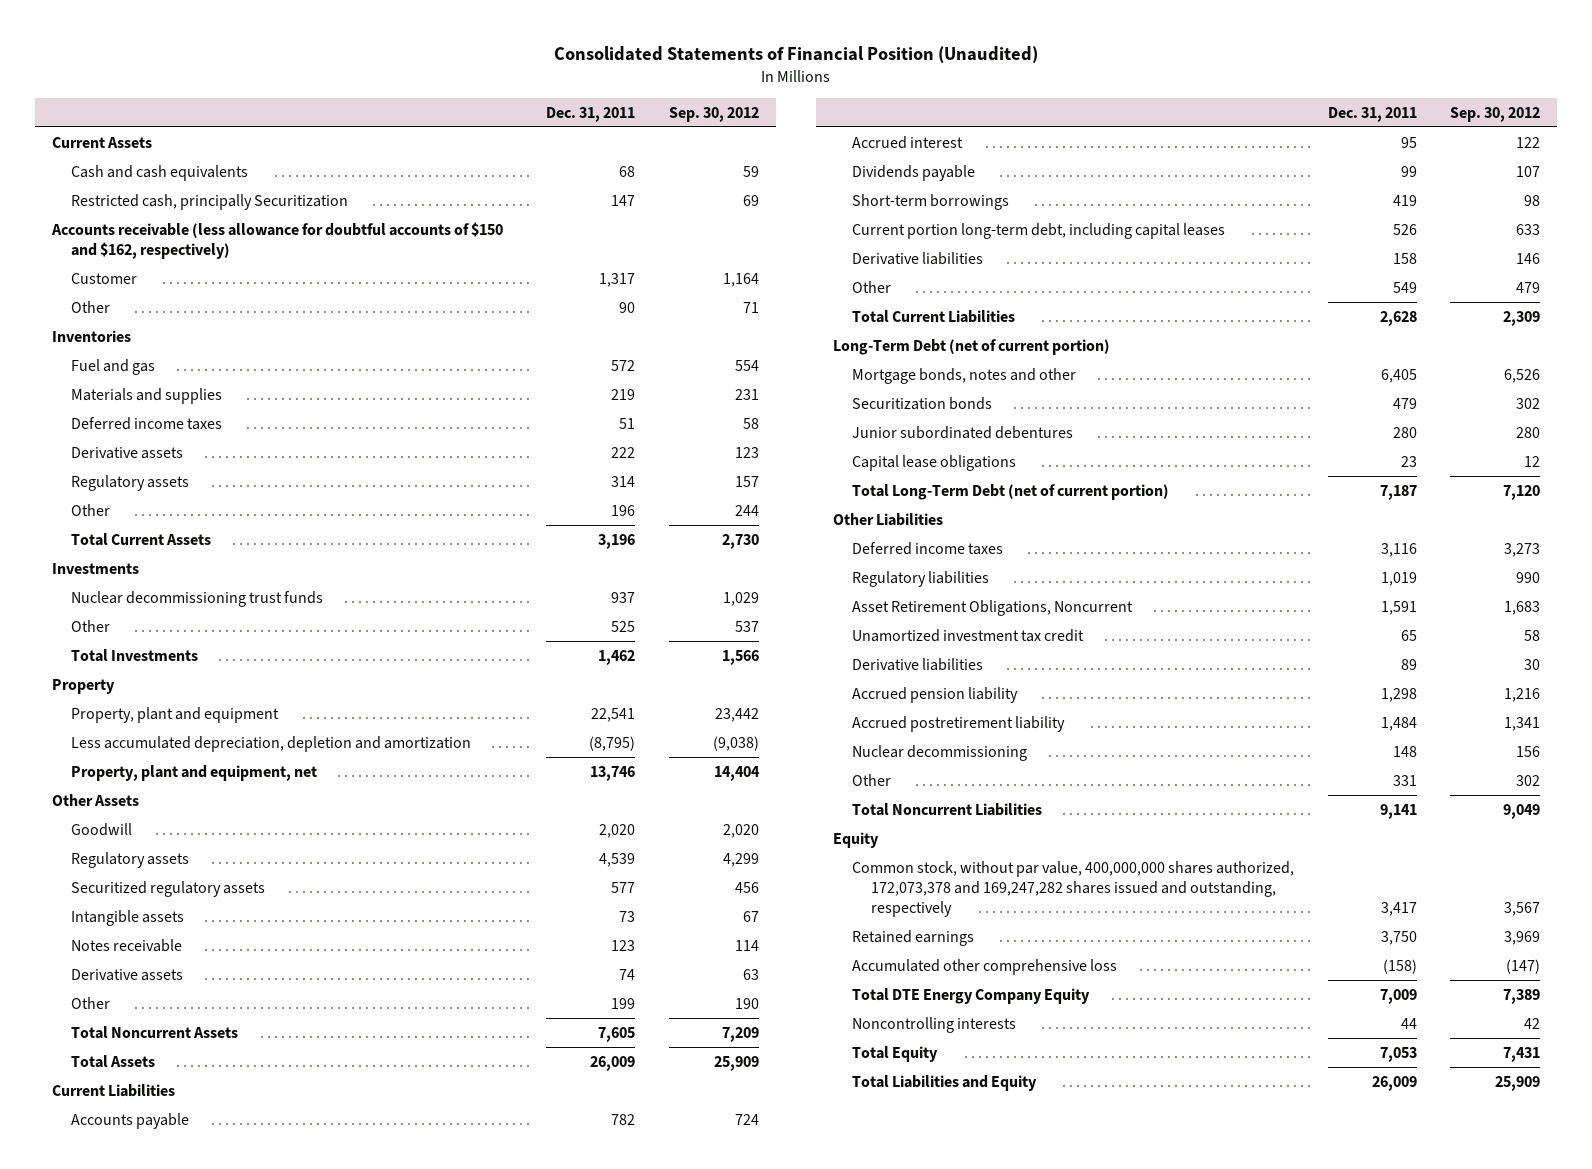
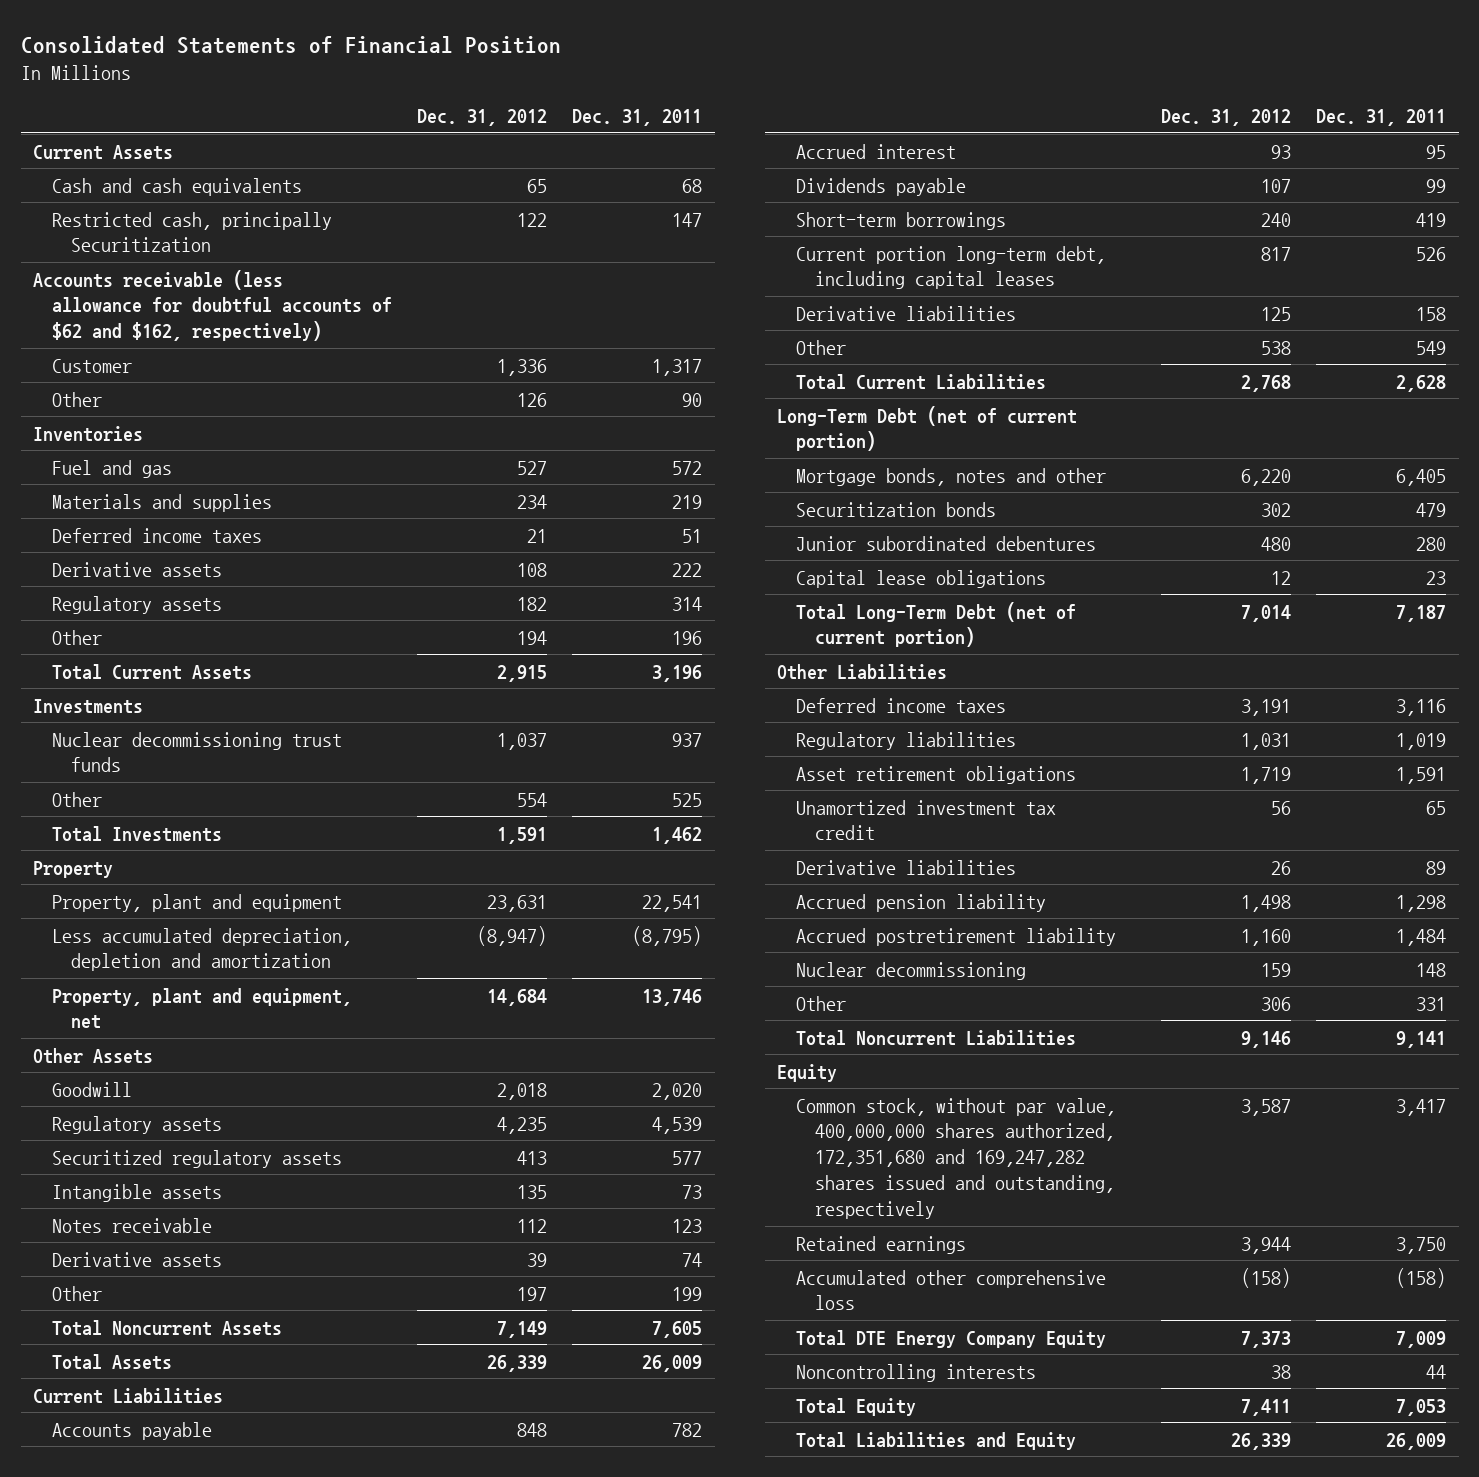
[554,46,1039,64] Consolidated Statements of Financial Position (Unaudited) -> [20,35,561,54] Consolidated Statements of Financial Position
[669,106,760,122] Sep. 30, 2012 -> none
none -> [417,109,548,127] Dec. 31, 2012
[50,221,503,260] Accounts receivable (less allowance for doubtful accounts of $150 and $162, respectively) -> [33,269,393,342] Accounts receivable (less allowance for doubtful accounts of $62 and $162, respectively)
[852,599,1134,616] Asset Retirement Obligations, Noncurrent -> [796,765,1077,784] Asset retirement obligations
[852,860,1295,918] Common stock, without par value, 400,000,000 shares authorized, 172,073,378 and 169,247,282 shares issued and outstanding, respectively -> [796,1097,1117,1220] Common stock, without par value, 400,000,000 shares authorized, 172,351,680 and 169,247,282 shares issued and outstanding, respectively

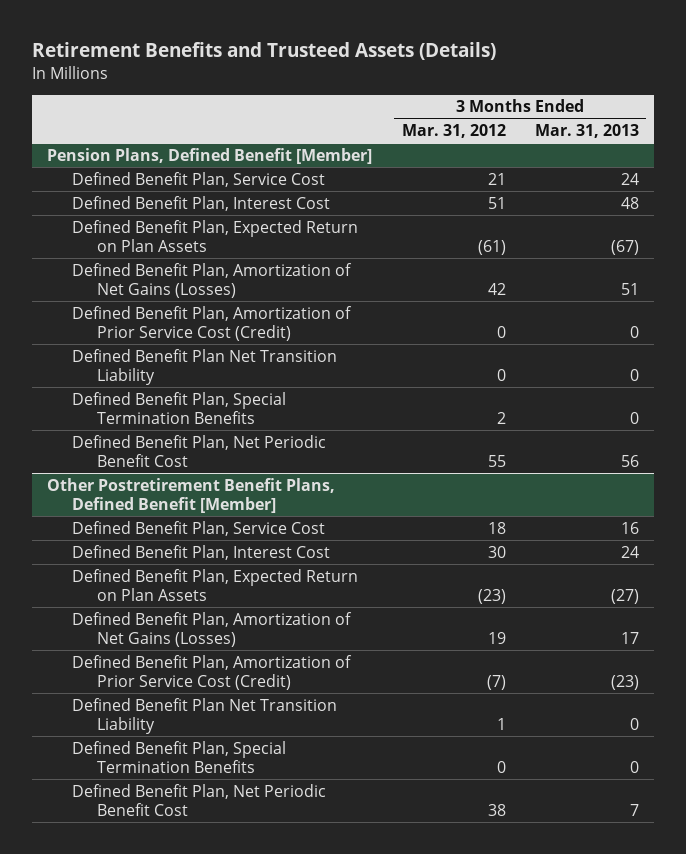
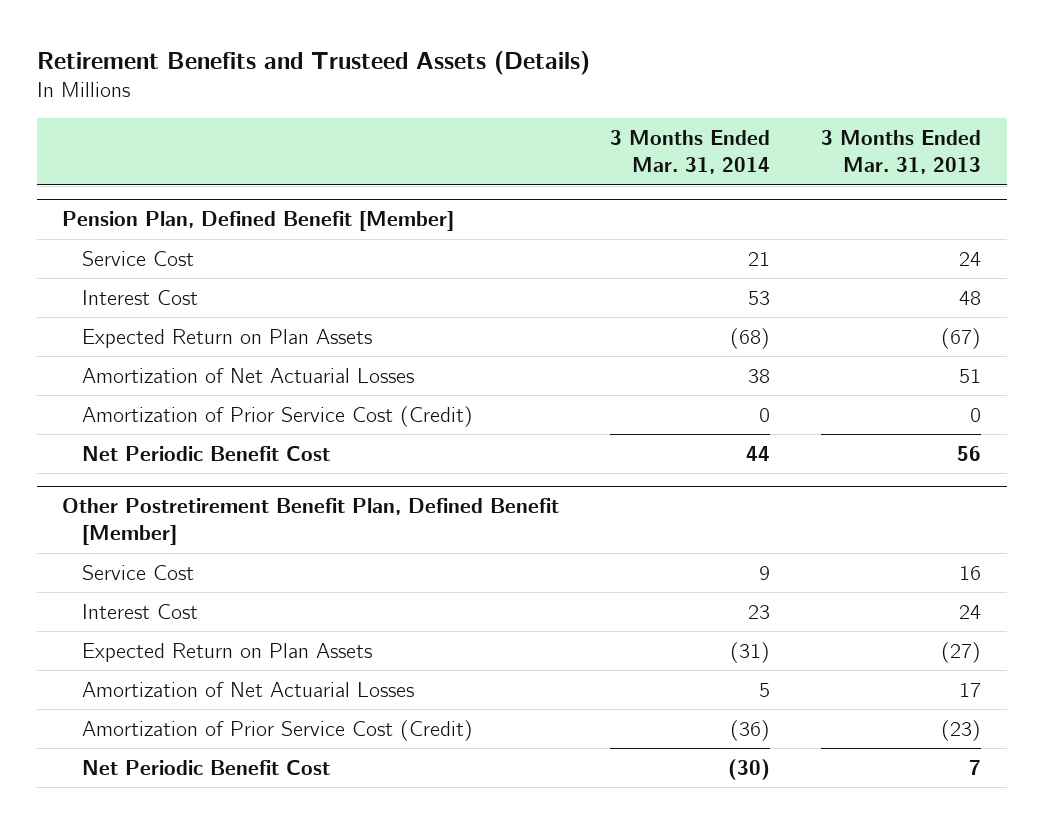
[401,124,506,139] Mar. 31, 2012 -> none
none -> [610,130,771,175] 3 Months Ended Mar. 31, 2014
[72,262,353,299] Defined Benefit Plan, Amortization of Net Gains (Losses) -> none
[72,348,338,386] Defined Benefit Plan Net Transition Liability -> none
[72,391,287,425] Defined Benefit Plan, Special Termination Benefits -> none
[72,611,353,648] Defined Benefit Plan, Amortization of Net Gains (Losses) -> none
[72,697,338,735] Defined Benefit Plan Net Transition Liability -> none
[72,740,287,774] Defined Benefit Plan, Special Termination Benefits -> none
[47,147,373,164] Pension Plans, Defined Benefit [Member] -> [62,211,455,232] Pension Plan, Defined Benefit [Member]
[72,171,326,187] Defined Benefit Plan, Service Cost -> [82,250,195,266] Service Cost
[72,195,331,211] Defined Benefit Plan, Interest Cost -> [82,289,199,305] Interest Cost
[72,219,359,253] Defined Benefit Plan, Expected Return on Plan Assets -> [82,328,373,348] Expected Return on Plan Assets
none -> [82,367,415,383] Amortization of Net Actuarial Losses
[72,305,353,342] Defined Benefit Plan, Amortization of Prior Service Cost (Credit) -> [82,405,474,427] Amortization of Prior Service Cost (Credit)
[72,434,327,468] Defined Benefit Plan, Net Periodic Benefit Cost -> [82,445,331,461] Net Periodic Benefit Cost
[47,477,336,514] Other Postretirement Benefit Plans, Defined Benefit [Member] -> [62,498,560,546] Other Postretirement Benefit Plan, Defined Benefit [Member]
[72,520,326,536] Defined Benefit Plan, Service Cost -> [82,564,195,580] Service Cost
[72,544,331,560] Defined Benefit Plan, Interest Cost -> [82,603,199,619] Interest Cost
[72,568,359,602] Defined Benefit Plan, Expected Return on Plan Assets -> [82,642,373,662] Expected Return on Plan Assets
none -> [82,681,415,697] Amortization of Net Actuarial Losses
[72,654,353,691] Defined Benefit Plan, Amortization of Prior Service Cost (Credit) -> [82,719,474,741] Amortization of Prior Service Cost (Credit)
[72,783,327,817] Defined Benefit Plan, Net Periodic Benefit Cost -> [82,759,331,775] Net Periodic Benefit Cost

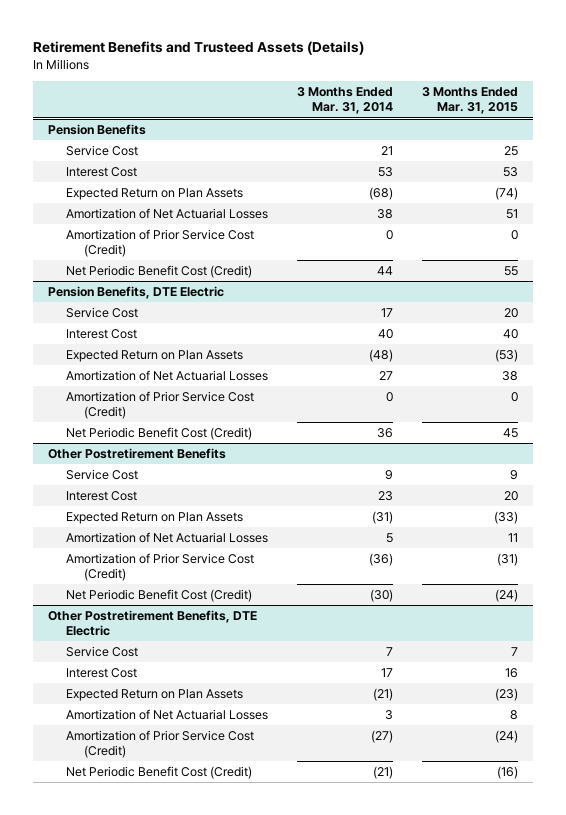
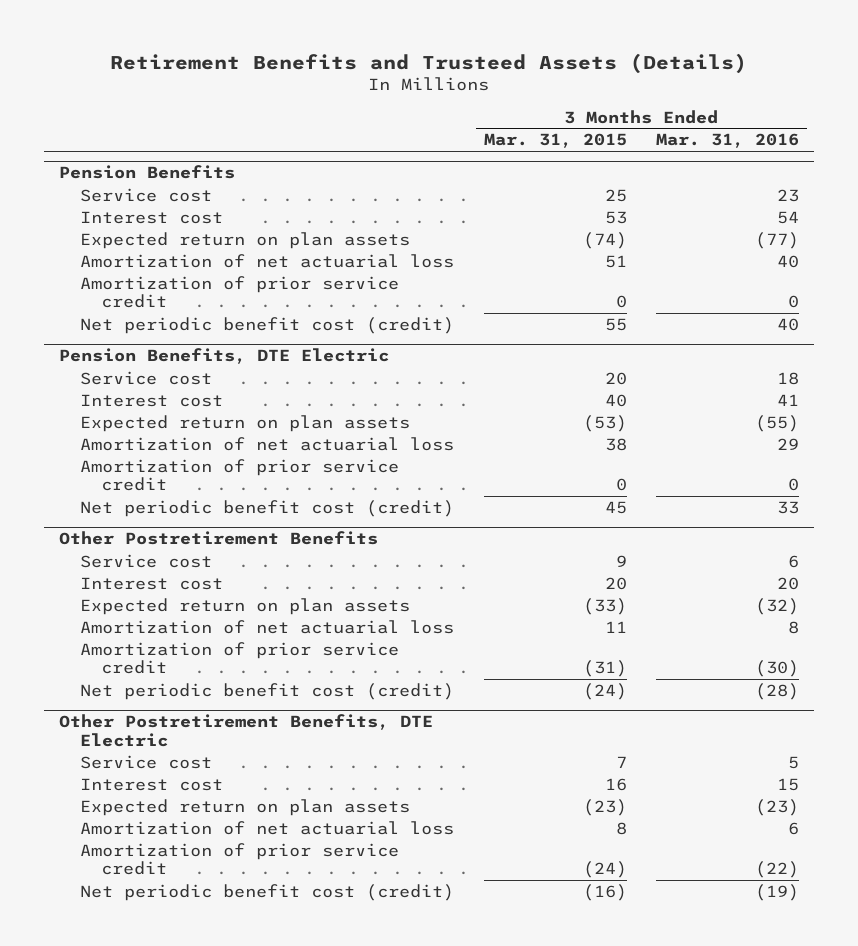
[297,87,394,115] 3 Months Ended Mar. 31, 2014 -> none
none -> [656,133,800,149] Mar. 31, 2016
[65,144,138,156] Service Cost -> [79,187,212,202] Service cost
[65,166,137,177] Interest Cost -> [79,210,223,224] Interest cost
[65,187,243,200] Expected Return on Plan Assets -> [79,231,410,249] Expected return on plan assets
[65,207,268,219] Amortization of Net Actuarial Losses -> [79,253,454,268] Amortization of net actuarial loss
[65,228,254,258] Amortization of Prior Service Cost (Credit) -> [79,275,399,309] Amortization of prior service credit
[65,264,252,278] Net Periodic Benefit Cost (Credit) -> [79,316,454,334] Net periodic benefit cost (credit)
[65,306,138,318] Service Cost -> [79,370,212,385] Service cost
[65,328,137,339] Interest Cost -> [79,393,223,407] Interest cost
[65,349,243,362] Expected Return on Plan Assets -> [79,414,410,432] Expected return on plan assets
[65,369,268,381] Amortization of Net Actuarial Losses -> [79,436,454,451] Amortization of net actuarial loss
[65,390,254,420] Amortization of Prior Service Cost (Credit) -> [79,458,399,492] Amortization of prior service credit
[65,426,252,440] Net Periodic Benefit Cost (Credit) -> [79,499,454,517] Net periodic benefit cost (credit)
[65,468,138,480] Service Cost -> [79,553,212,568] Service cost
[65,490,137,501] Interest Cost -> [79,576,223,590] Interest cost
[65,511,243,524] Expected Return on Plan Assets -> [79,597,410,615] Expected return on plan assets
[65,531,268,543] Amortization of Net Actuarial Losses -> [79,619,454,634] Amortization of net actuarial loss
[65,552,254,582] Amortization of Prior Service Cost (Credit) -> [79,641,399,675] Amortization of prior service credit
[65,588,252,602] Net Periodic Benefit Cost (Credit) -> [79,682,454,700] Net periodic benefit cost (credit)
[65,645,138,657] Service Cost -> [79,754,212,769] Service cost
[65,667,137,678] Interest Cost -> [79,777,223,791] Interest cost
[65,688,243,701] Expected Return on Plan Assets -> [79,798,410,816] Expected return on plan assets
[65,708,268,720] Amortization of Net Actuarial Losses -> [79,820,454,835] Amortization of net actuarial loss
[65,729,254,759] Amortization of Prior Service Cost (Credit) -> [79,842,399,876] Amortization of prior service credit
[65,765,252,779] Net Periodic Benefit Cost (Credit) -> [79,883,454,901] Net periodic benefit cost (credit)

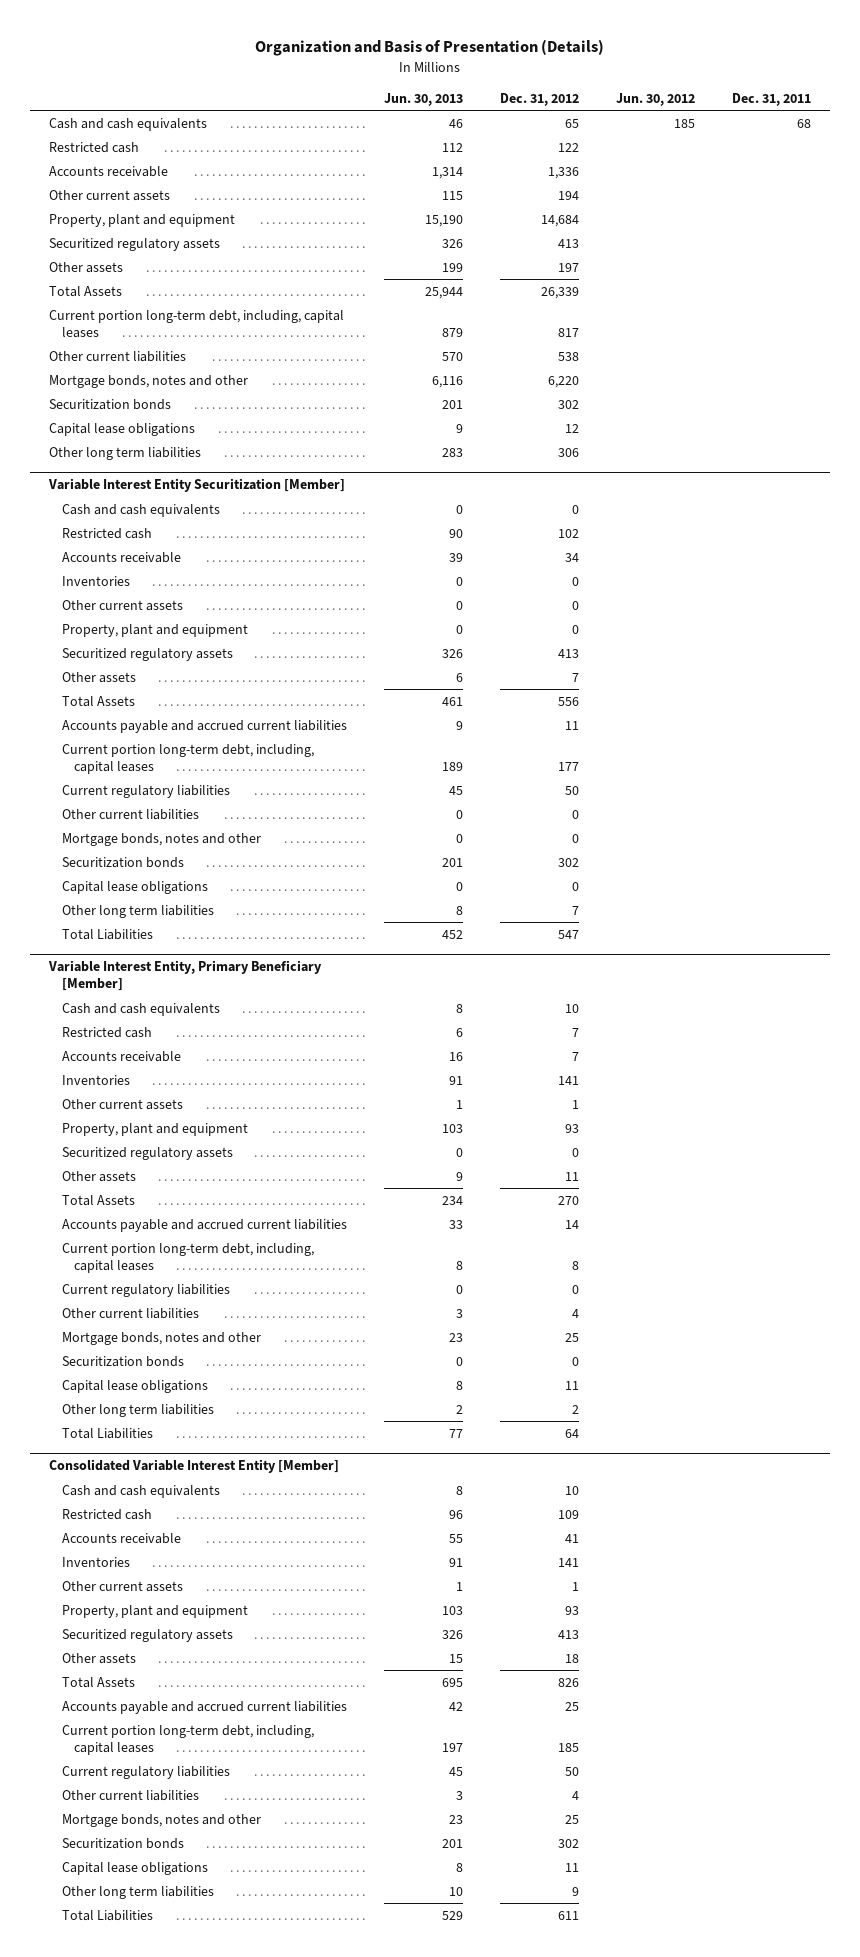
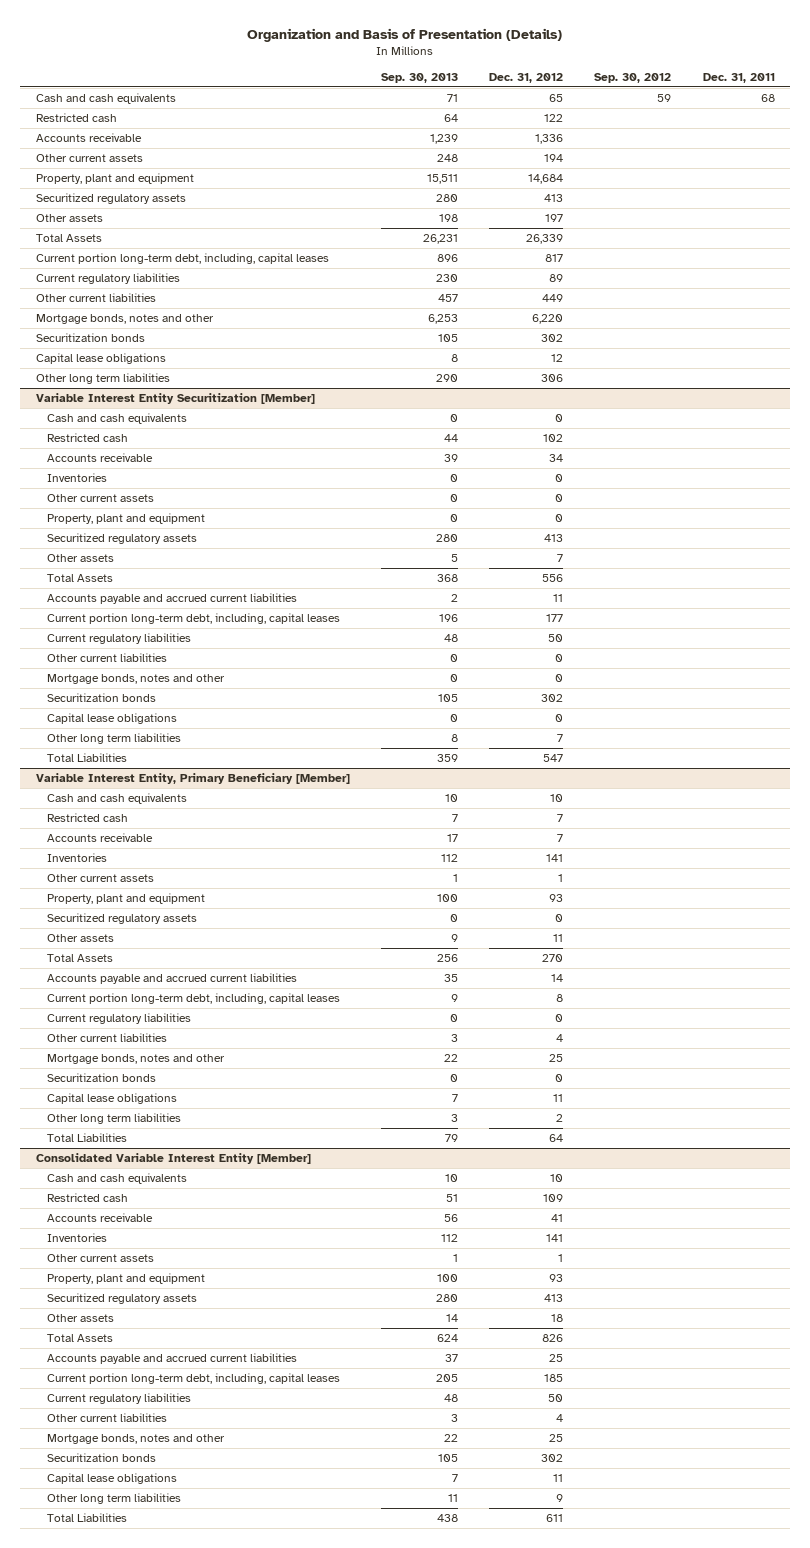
[383,92,463,106] Jun. 30, 2013 -> none
[616,92,696,106] Jun. 30, 2012 -> none
none -> [380,73,458,84] Sep. 30, 2013
none -> [594,73,672,84] Sep. 30, 2012
none -> [35,273,180,285] Current regulatory liabilities
[557,351,579,361] 538 -> [542,294,564,303] 449

